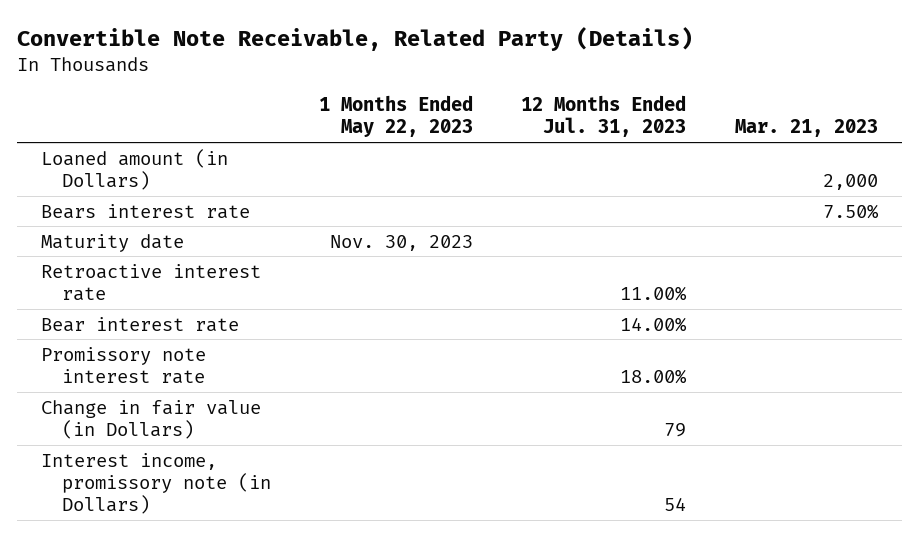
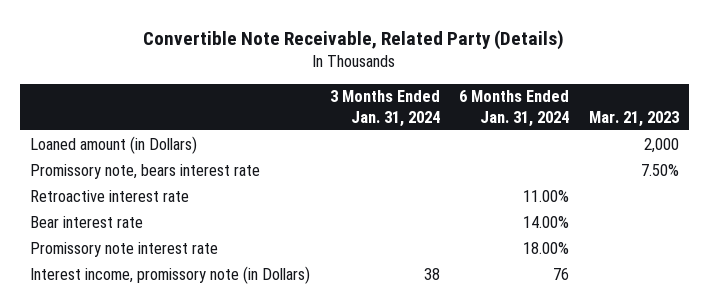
[319,95,474,138] 1 Months Ended May 22, 2023 -> none
[521,95,687,138] 12 Months Ended Jul. 31, 2023 -> none
none -> [329,90,440,127] 3 Months Ended Jan. 31, 2024
none -> [459,90,570,127] 6 Months Ended Jan. 31, 2024
[41,233,185,252] Maturity date -> none
[41,203,251,219] Bears interest rate -> [29,163,260,179] Promissory note, bears interest rate
[41,399,262,439] Change in fair value (in Dollars) -> none

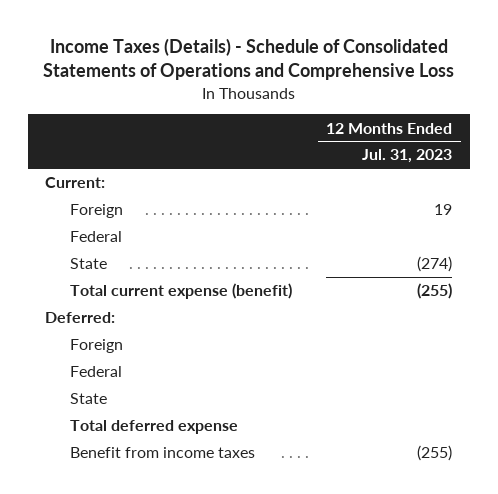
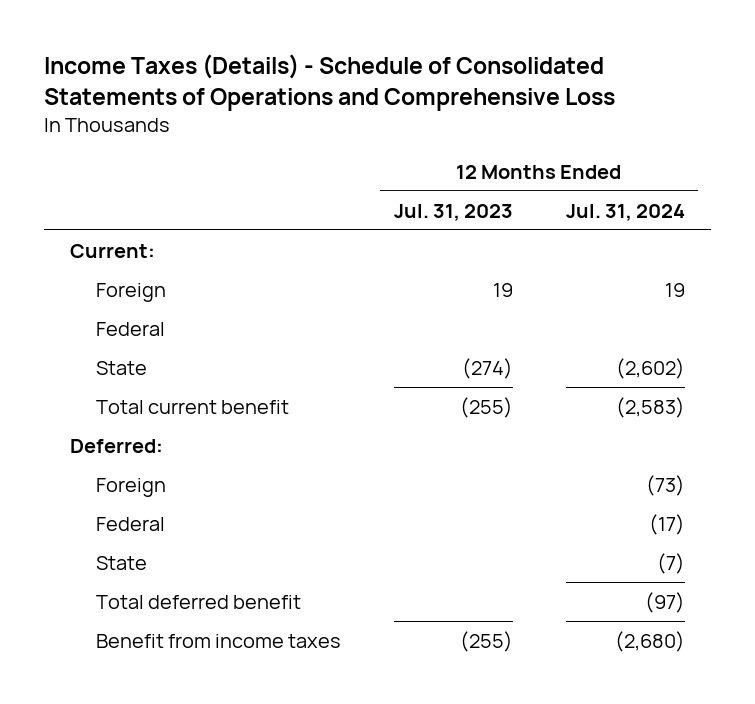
none -> [565,203,685,221] Jul. 31, 2024
[69,283,292,300] Total current expense (benefit) -> [95,399,289,414] Total current benefit
[69,420,238,435] Total deferred expense -> [95,594,301,609] Total deferred benefit

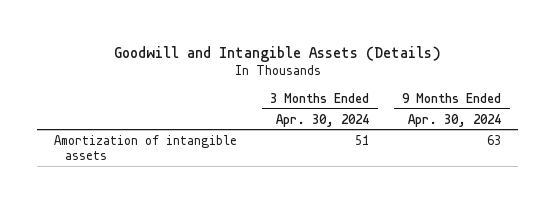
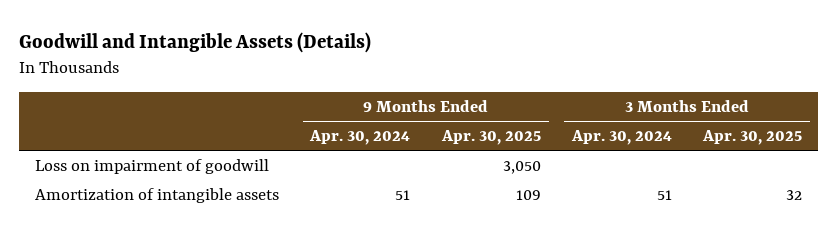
none -> [440,129,541,145] Apr. 30, 2025
none -> [702,129,803,145] Apr. 30, 2025
none -> [35,158,270,174] Loss on impairment of goodwill
[487,134,502,145] 63 -> [395,189,411,200] 51

